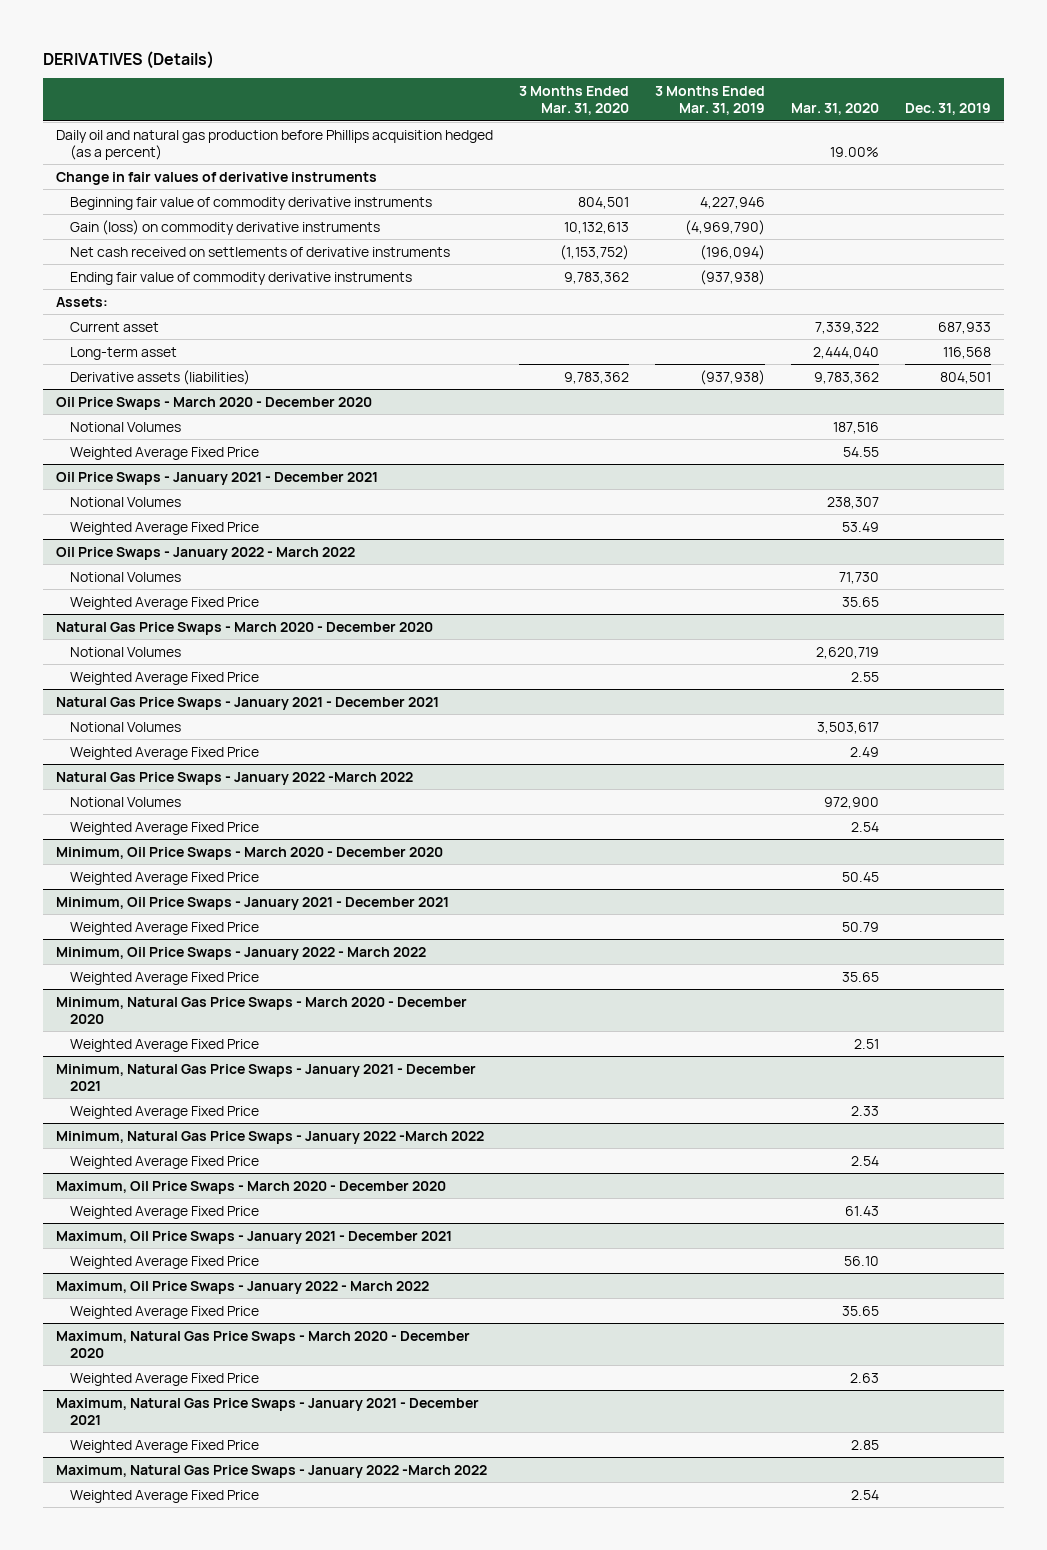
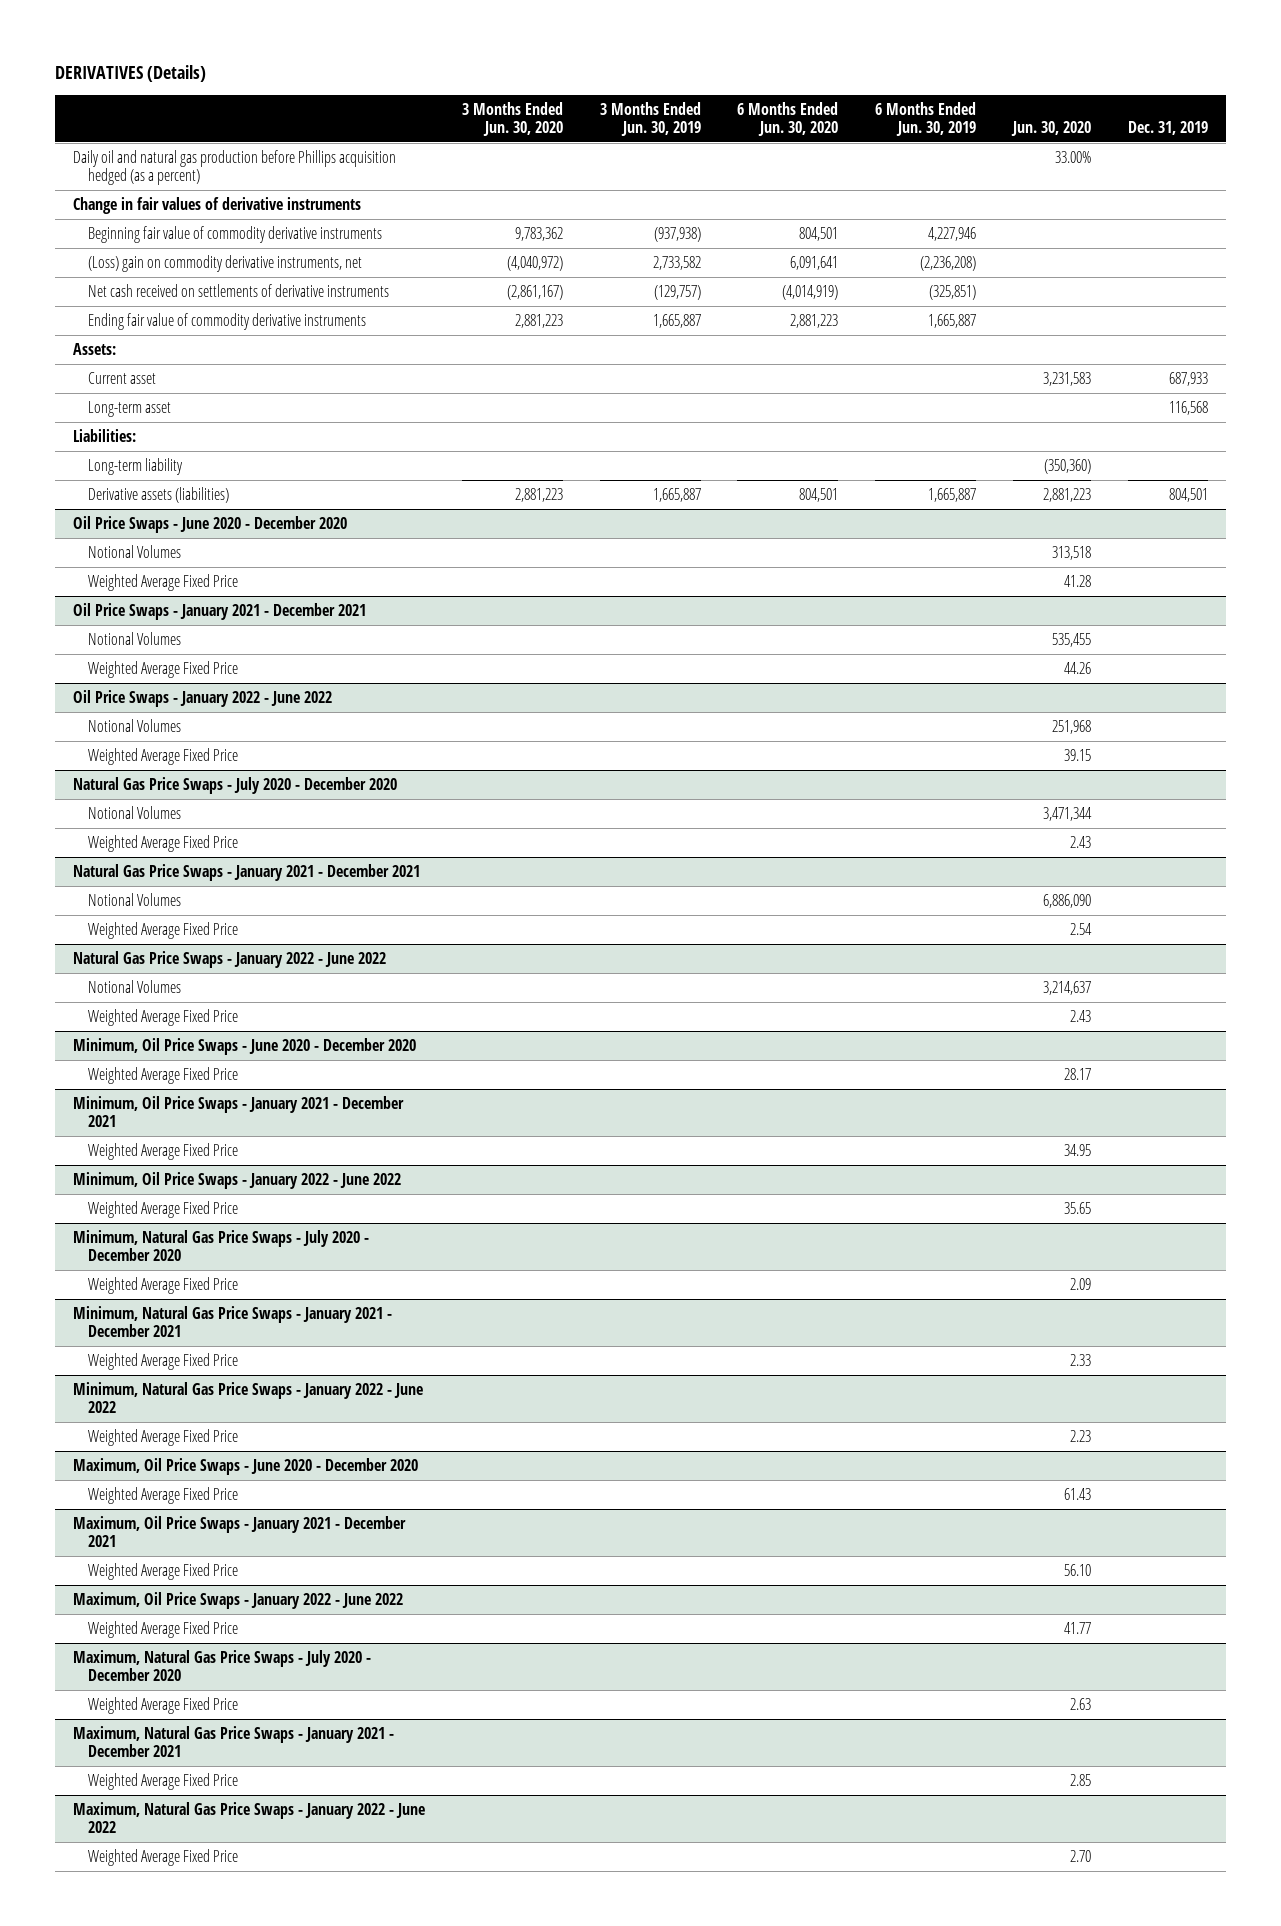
[518,85,629,116] 3 Months Ended Mar. 31, 2020 -> none
[654,85,765,116] 3 Months Ended Mar. 31, 2019 -> none
[790,103,879,116] Mar. 31, 2020 -> none
none -> [461,101,563,137] 3 Months Ended Jun. 30, 2020
none -> [599,101,701,137] 3 Months Ended Jun. 30, 2019
none -> [737,101,839,137] 6 Months Ended Jun. 30, 2020
none -> [875,101,977,137] 6 Months Ended Jun. 30, 2019
none -> [1010,121,1091,137] Jun. 30, 2020
[69,219,380,235] Gain (loss) on commodity derivative instruments -> [88,255,363,273] (Loss) gain on commodity derivative instruments, net
none -> [72,429,136,443] Liabilities:
none -> [88,458,184,476] Long-term liability
[55,396,372,410] Oil Price Swaps - March 2020 - December 2020 -> [72,516,347,534] Oil Price Swaps - June 2020 - December 2020
[55,546,355,560] Oil Price Swaps - January 2022 - March 2022 -> [72,690,332,708] Oil Price Swaps - January 2022 - June 2022
[55,621,433,635] Natural Gas Price Swaps - March 2020 - December 2020 -> [72,777,397,795] Natural Gas Price Swaps - July 2020 - December 2020
[55,771,413,785] Natural Gas Price Swaps - January 2022 -March 2022 -> [72,951,386,969] Natural Gas Price Swaps - January 2022 - June 2022
[55,846,443,860] Minimum, Oil Price Swaps - March 2020 - December 2020 -> [72,1038,416,1056] Minimum, Oil Price Swaps - June 2020 - December 2020
[55,946,426,960] Minimum, Oil Price Swaps - January 2022 - March 2022 -> [72,1172,401,1190] Minimum, Oil Price Swaps - January 2022 - June 2022
[55,996,467,1025] Minimum, Natural Gas Price Swaps - March 2020 - December 2020 -> [72,1230,369,1262] Minimum, Natural Gas Price Swaps - July 2020 - December 2020
[55,1130,484,1144] Minimum, Natural Gas Price Swaps - January 2022 -March 2022 -> [72,1382,423,1414] Minimum, Natural Gas Price Swaps - January 2022 - June 2022
[55,1180,446,1194] Maximum, Oil Price Swaps - March 2020 - December 2020 -> [72,1458,418,1476] Maximum, Oil Price Swaps - June 2020 - December 2020
[55,1280,429,1294] Maximum, Oil Price Swaps - January 2022 - March 2022 -> [72,1592,403,1610] Maximum, Oil Price Swaps - January 2022 - June 2022
[55,1330,470,1359] Maximum, Natural Gas Price Swaps - March 2020 - December 2020 -> [72,1650,371,1682] Maximum, Natural Gas Price Swaps - July 2020 - December 2020
[55,1464,487,1478] Maximum, Natural Gas Price Swaps - January 2022 -March 2022 -> [72,1802,425,1834] Maximum, Natural Gas Price Swaps - January 2022 - June 2022

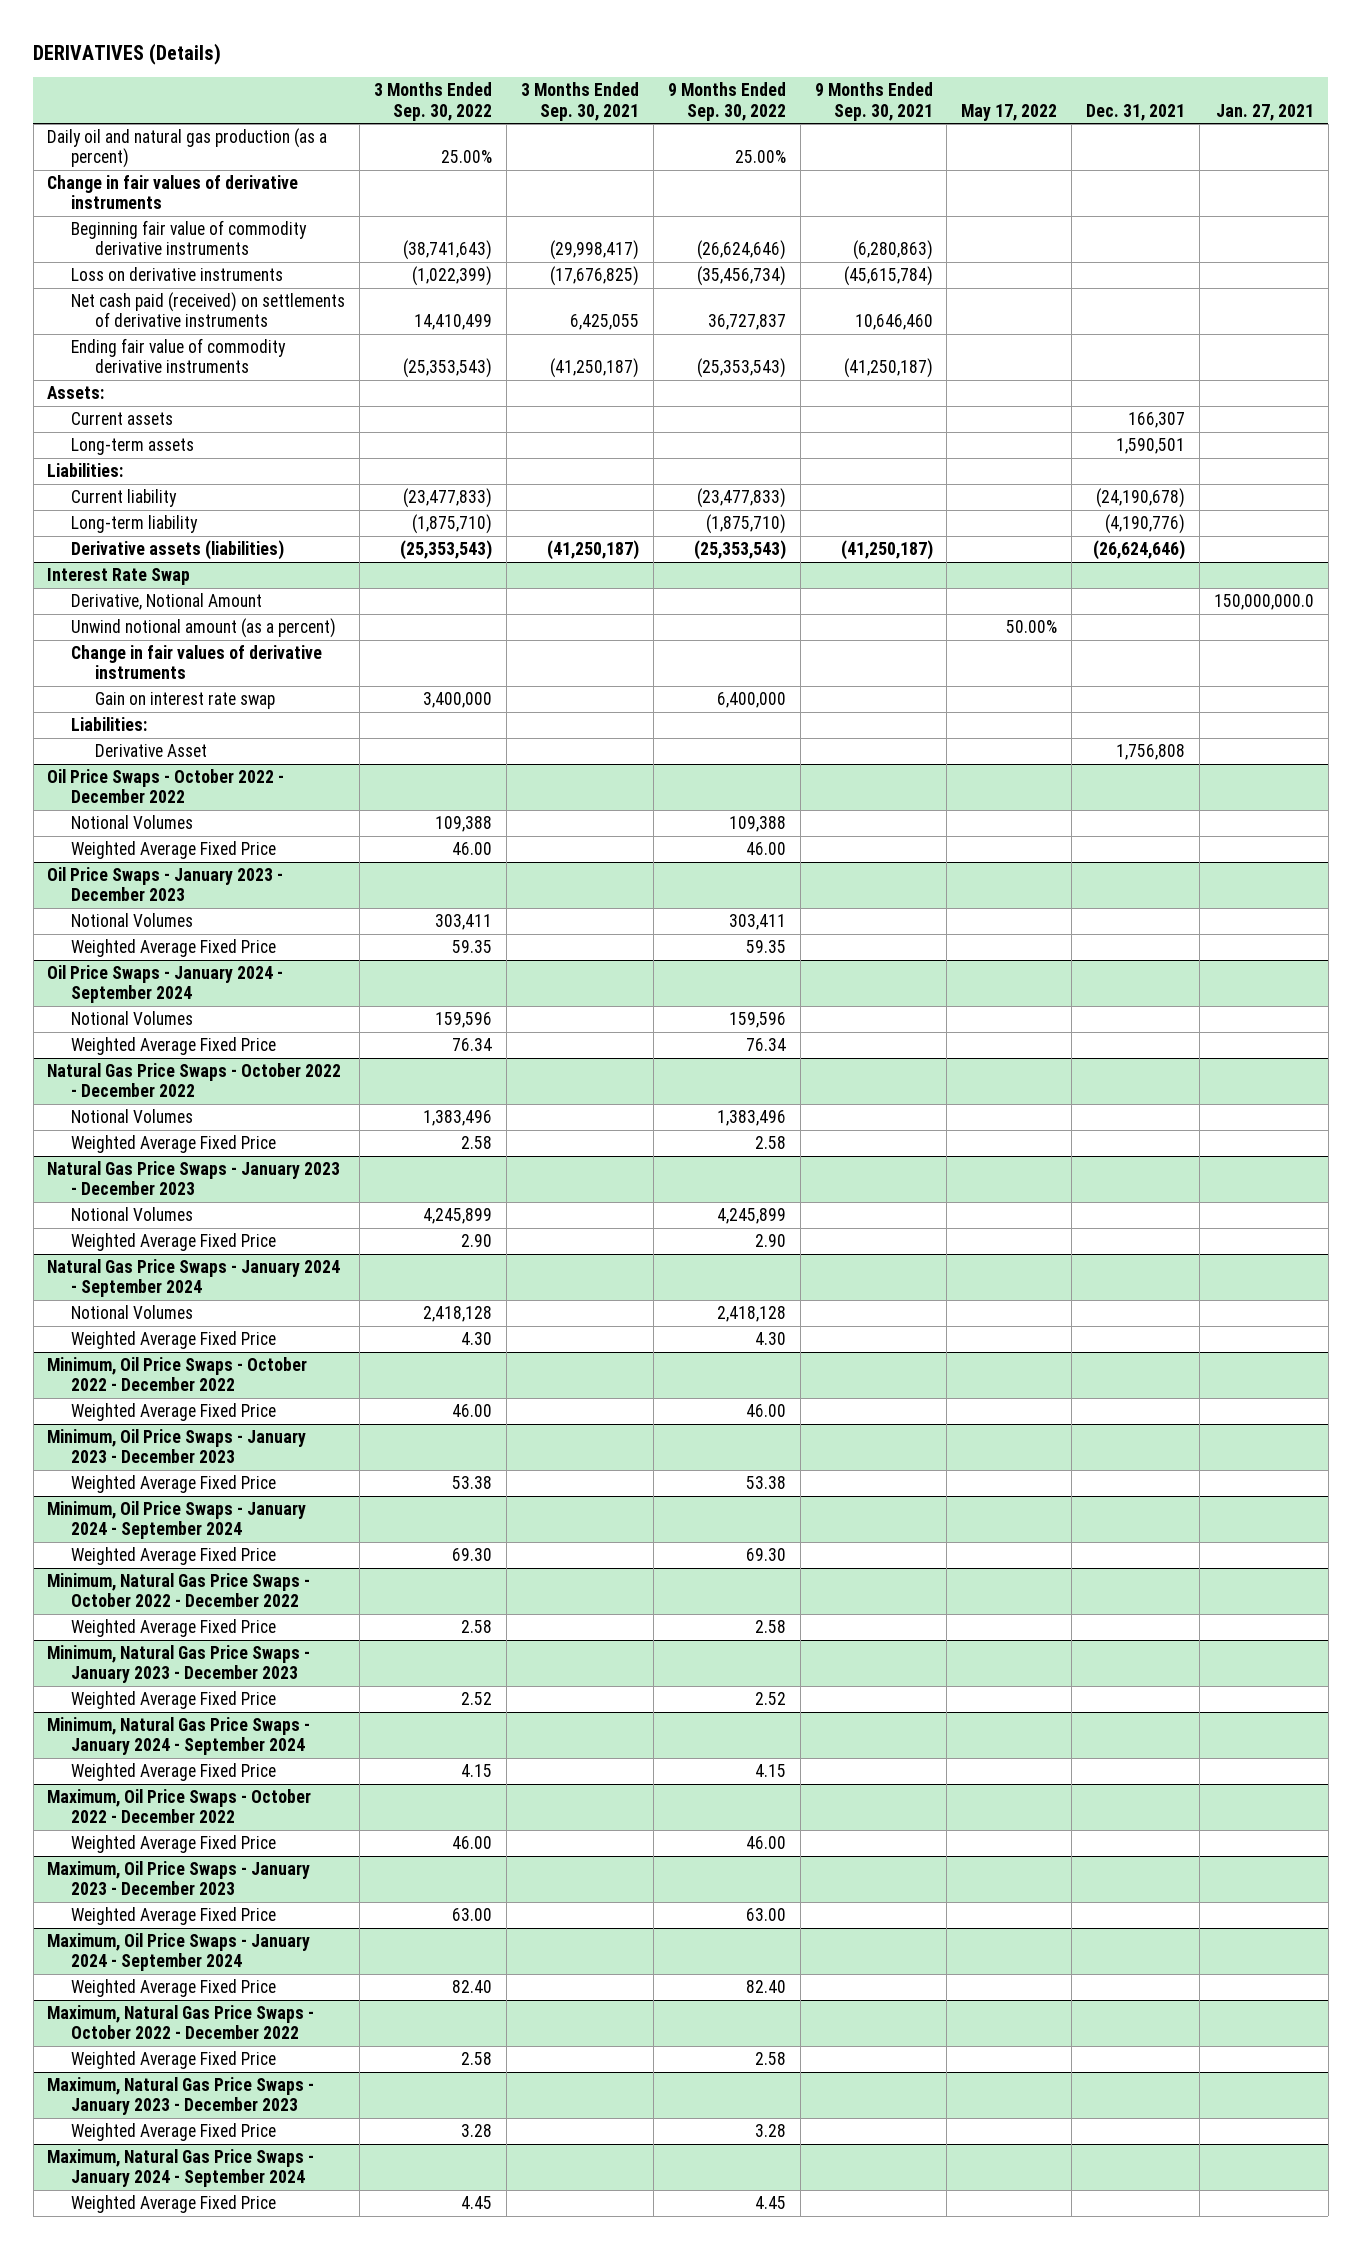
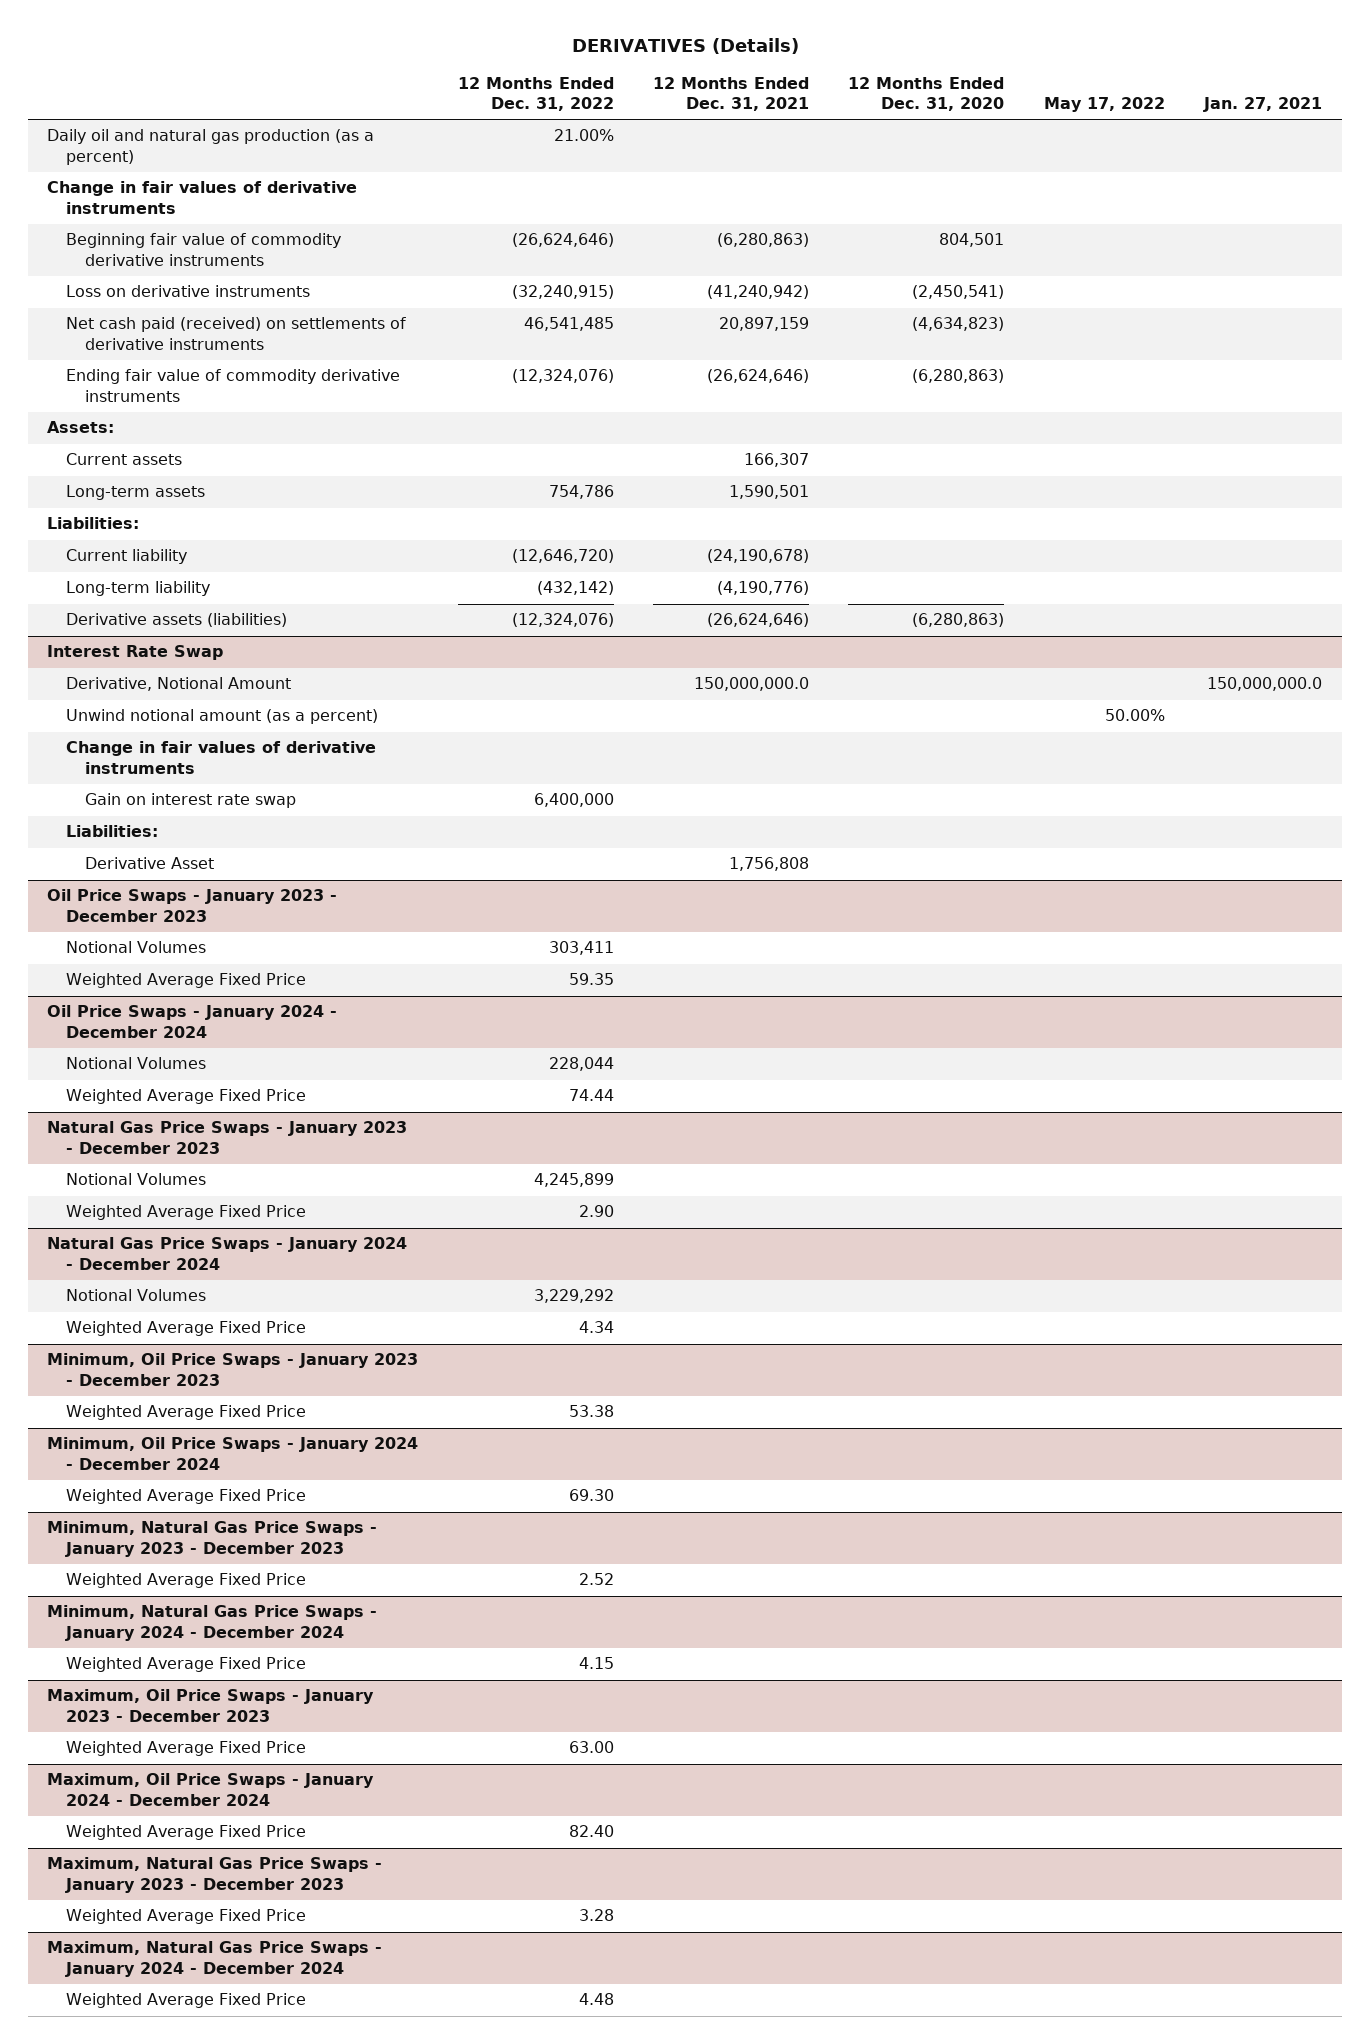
[374,82,493,121] 3 Months Ended Sep. 30, 2022 -> none
[520,82,639,121] 3 Months Ended Sep. 30, 2021 -> none
[667,82,786,121] 9 Months Ended Sep. 30, 2022 -> none
[814,82,933,121] 9 Months Ended Sep. 30, 2021 -> none
[1086,103,1186,121] Dec. 31, 2021 -> none
none -> [457,77,614,112] 12 Months Ended Dec. 31, 2022
none -> [653,77,810,112] 12 Months Ended Dec. 31, 2021
none -> [848,77,1005,112] 12 Months Ended Dec. 31, 2020
[47,768,285,804] Oil Price Swaps - October 2022 - December 2022 -> none
[71,814,194,829] Notional Volumes -> none
[71,840,277,859] Weighted Average Fixed Price -> none
[47,964,284,1004] Oil Price Swaps - January 2024 - September 2024 -> [47,1005,338,1038] Oil Price Swaps - January 2024 - December 2024
[47,1062,342,1098] Natural Gas Price Swaps - October 2022 - December 2022 -> none
[71,1108,194,1123] Notional Volumes -> none
[71,1134,277,1153] Weighted Average Fixed Price -> none
[47,1258,341,1298] Natural Gas Price Swaps - January 2024 - September 2024 -> [47,1237,408,1270] Natural Gas Price Swaps - January 2024 - December 2024
[47,1356,308,1392] Minimum, Oil Price Swaps - October 2022 - December 2022 -> none
[71,1402,277,1421] Weighted Average Fixed Price -> none
[47,1500,307,1540] Minimum, Oil Price Swaps - January 2024 - September 2024 -> [47,1437,419,1470] Minimum, Oil Price Swaps - January 2024 - December 2024
[47,1572,311,1608] Minimum, Natural Gas Price Swaps - October 2022 - December 2022 -> none
[71,1618,277,1637] Weighted Average Fixed Price -> none
[47,1716,311,1756] Minimum, Natural Gas Price Swaps - January 2024 - September 2024 -> [47,1605,378,1641] Minimum, Natural Gas Price Swaps - January 2024 - December 2024
[47,1788,312,1824] Maximum, Oil Price Swaps - October 2022 - December 2022 -> none
[71,1834,277,1853] Weighted Average Fixed Price -> none
[47,1932,311,1972] Maximum, Oil Price Swaps - January 2024 - September 2024 -> [47,1773,375,1806] Maximum, Oil Price Swaps - January 2024 - December 2024
[47,2004,315,2040] Maximum, Natural Gas Price Swaps - October 2022 - December 2022 -> none
[71,2050,277,2069] Weighted Average Fixed Price -> none
[47,2148,315,2188] Maximum, Natural Gas Price Swaps - January 2024 - September 2024 -> [47,1941,383,1977] Maximum, Natural Gas Price Swaps - January 2024 - December 2024

